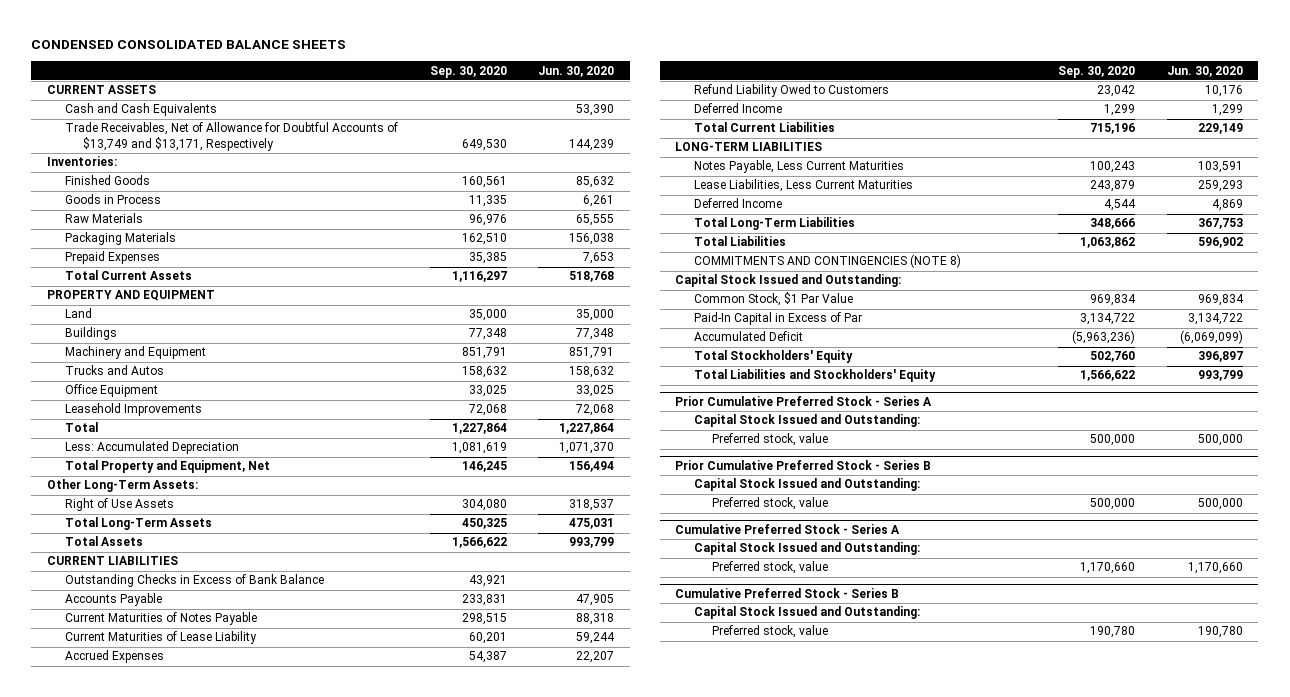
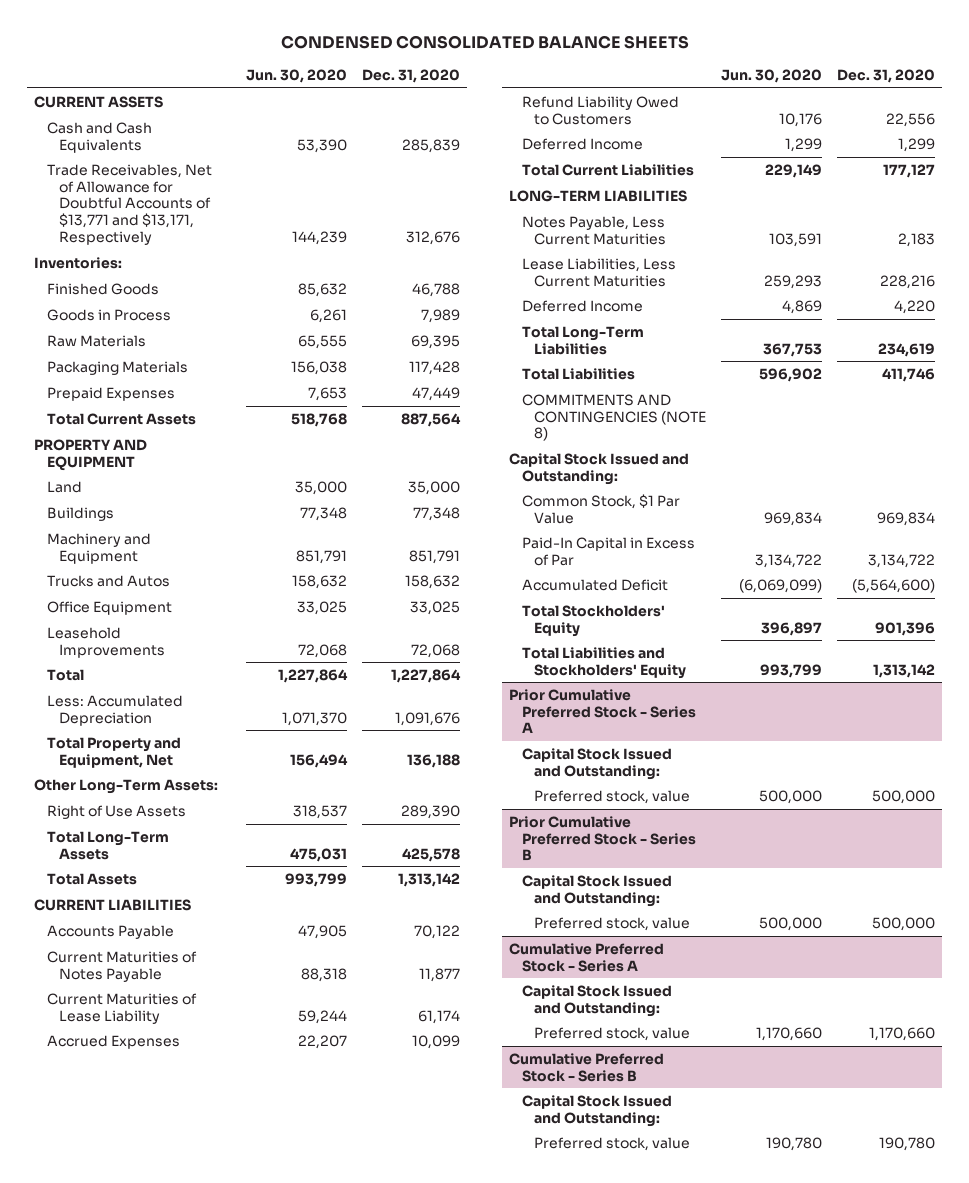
[429,65,507,78] Sep. 30, 2020 -> none
none -> [361,68,460,83] Dec. 31, 2020
[65,122,399,151] Trade Receivables, Net of Allowance for Doubtful Accounts of $13,749 and $13,171, Respectively -> [46,163,212,246] Trade Receivables, Net of Allowance for Doubtful Accounts of $13,771 and $13,171, Respectively
[65,574,325,588] Outstanding Checks in Excess of Bank Balance -> none

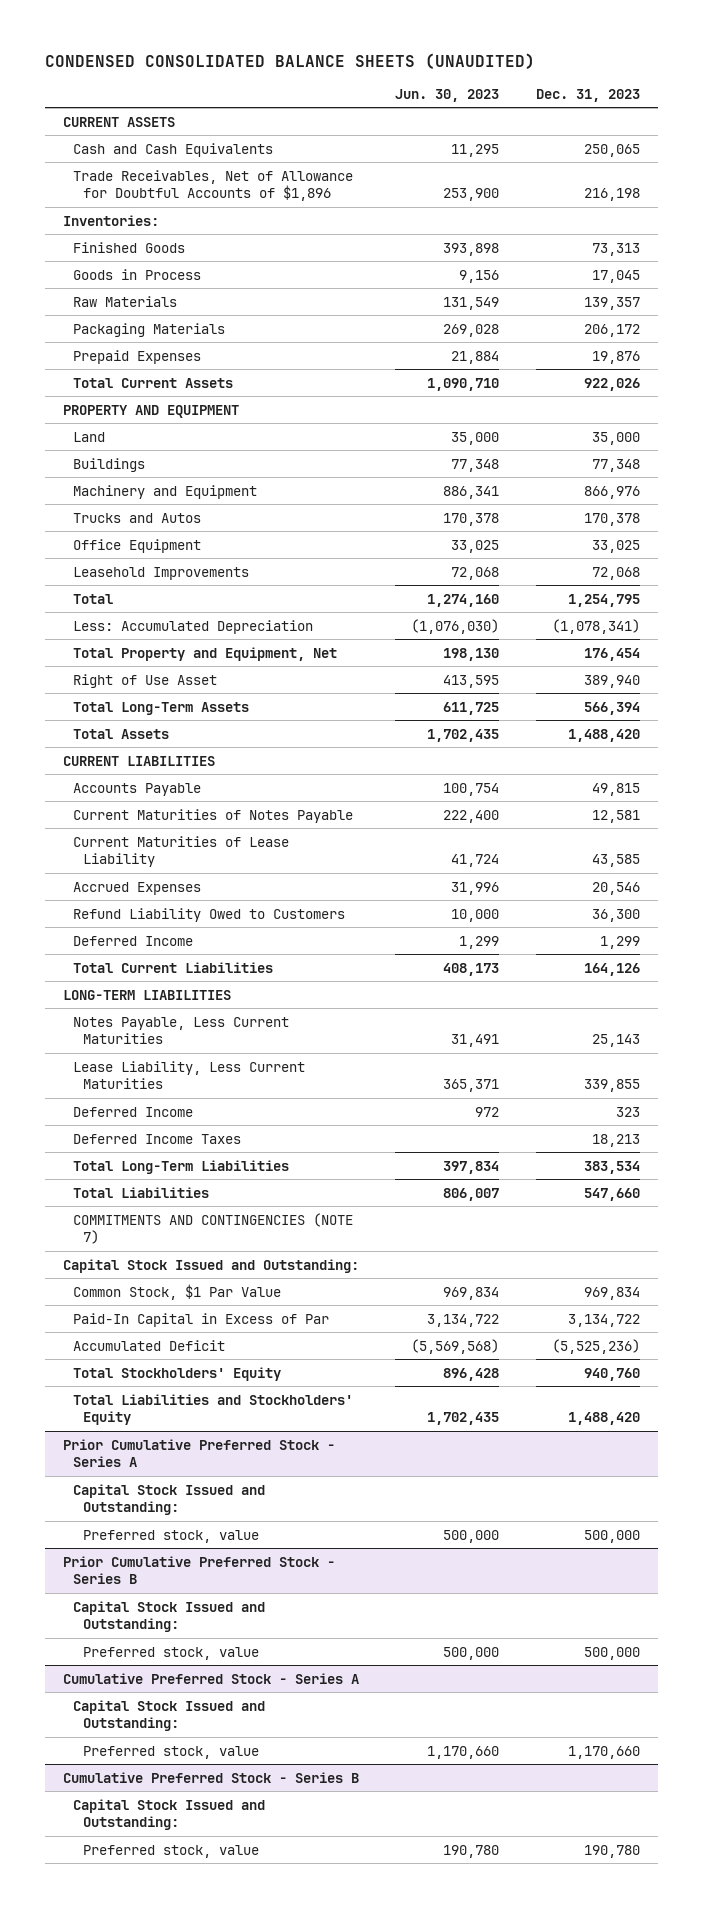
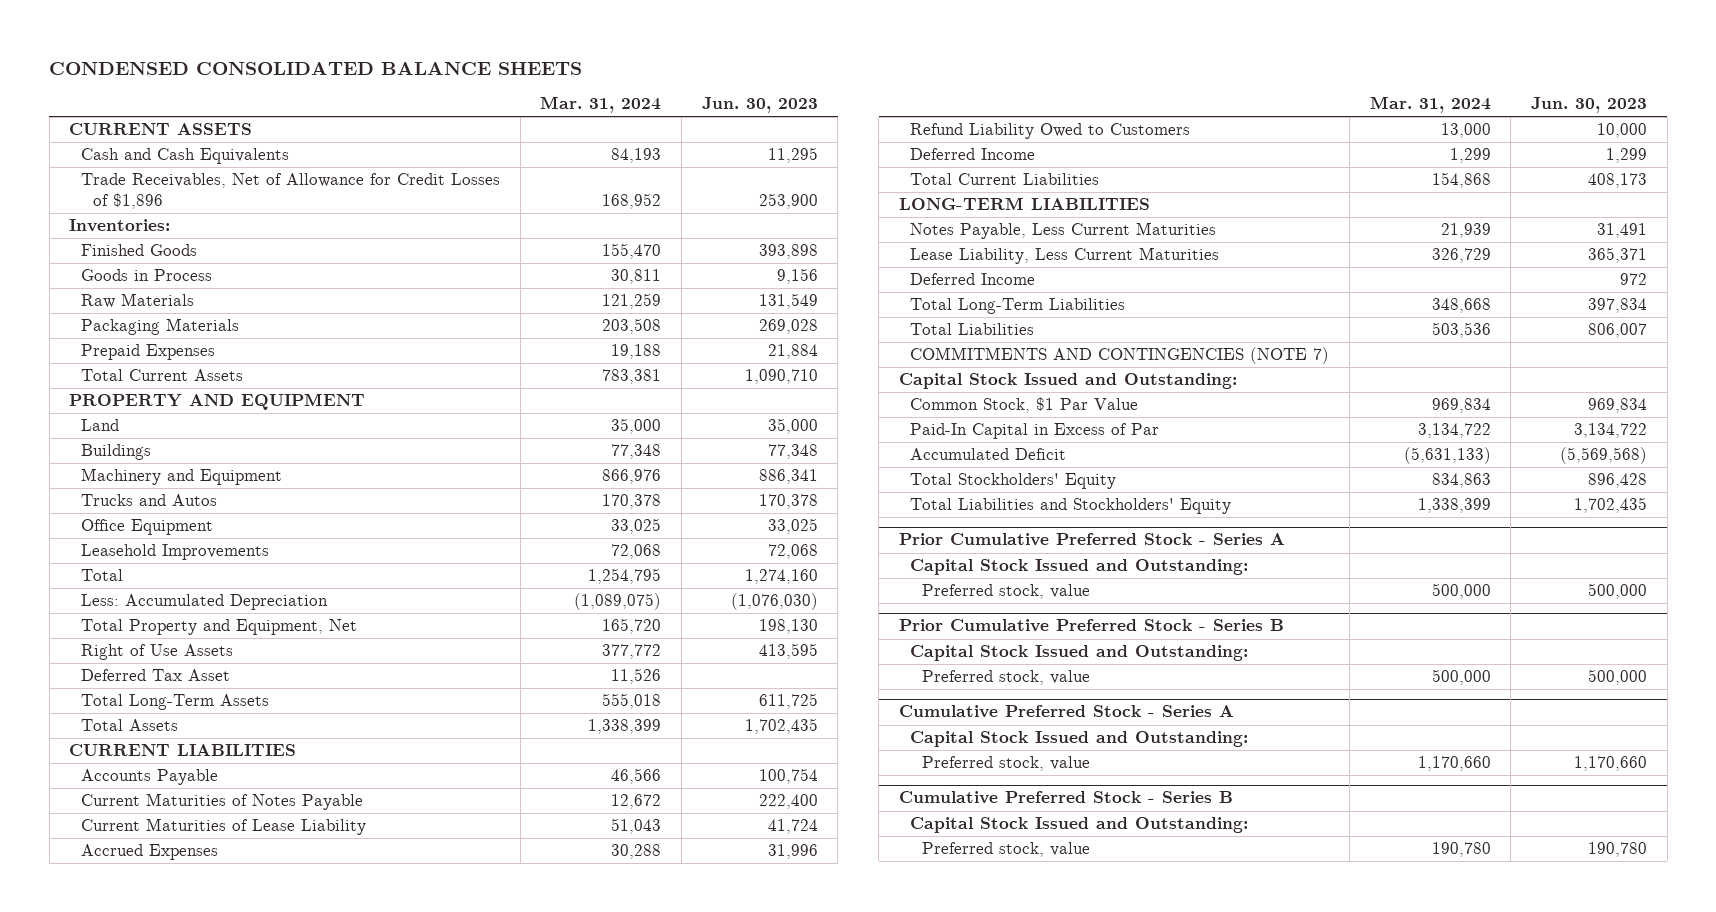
[44,52,535,69] CONDENSED CONSOLIDATED BALANCE SHEETS (UNAUDITED) -> [49,61,583,75] CONDENSED CONSOLIDATED BALANCE SHEETS
[536,89,641,103] Dec. 31, 2023 -> none
none -> [540,96,662,114] Mar. 31, 2024
[73,169,354,202] Trade Receivables, Net of Allowance for Doubtful Accounts of $1,896 -> [81,173,501,209] Trade Receivables, Net of Allowance for Credit Losses of $1,896
[73,673,218,688] Right of Use Asset -> [81,644,234,661] Right of Use Assets
none -> [81,669,231,682] Deferred Tax Asset
[73,1133,242,1144] Deferred Income Taxes -> none

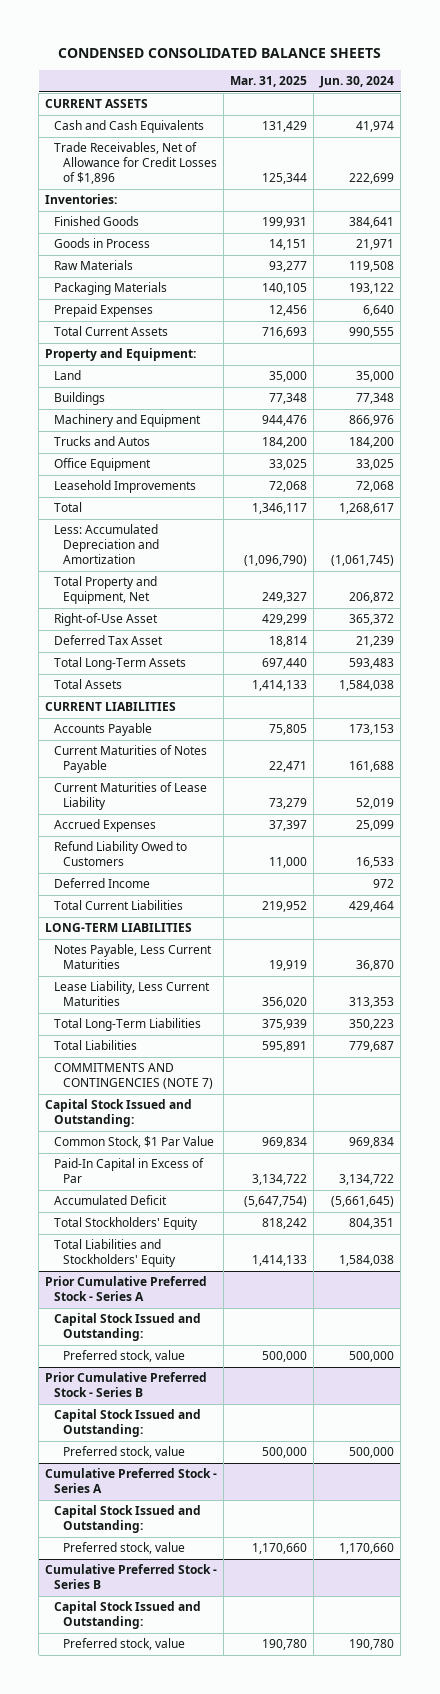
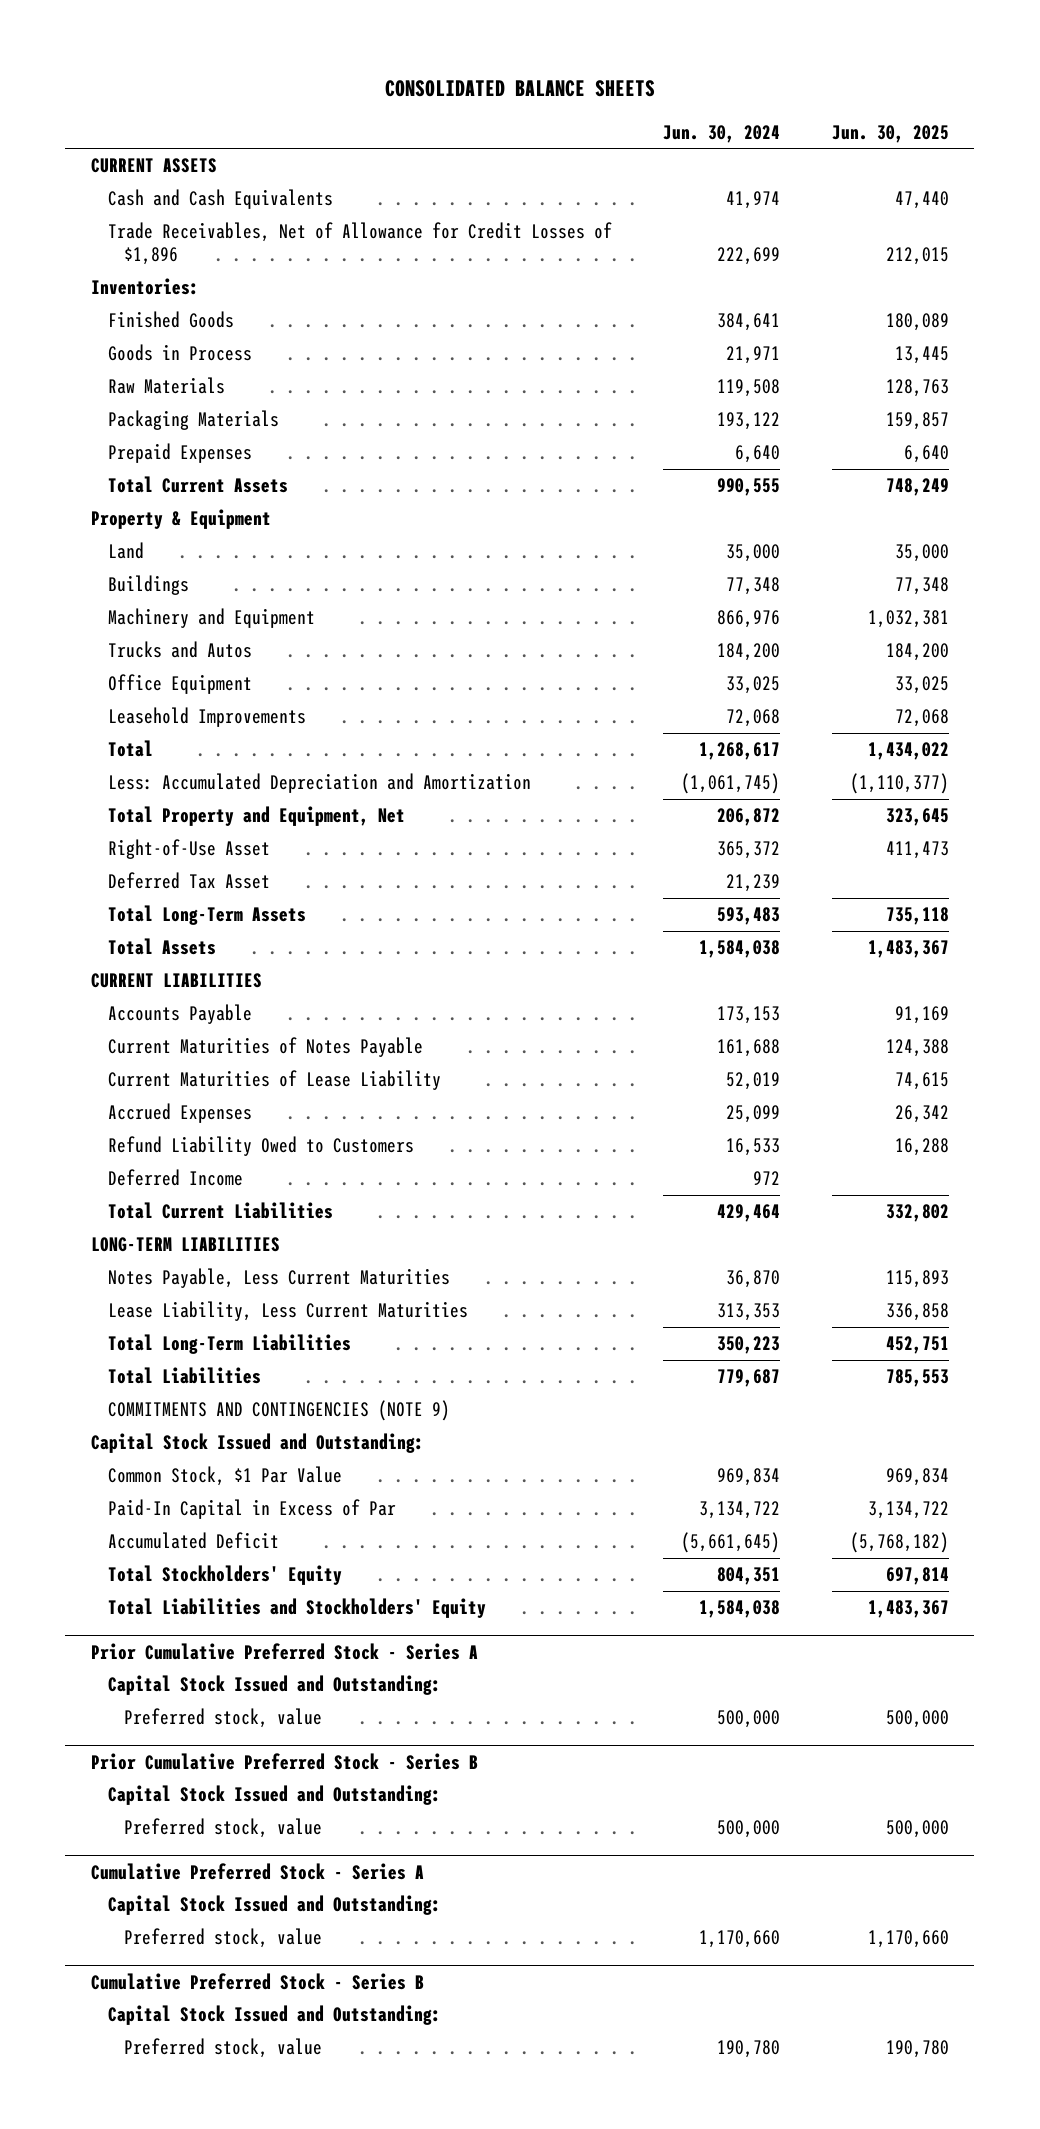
[57,47,381,58] CONDENSED CONSOLIDATED BALANCE SHEETS -> [384,79,655,97] CONSOLIDATED BALANCE SHEETS
[230,76,308,88] Mar. 31, 2025 -> none
none -> [831,124,949,143] Jun. 30, 2025
[45,348,197,362] Property and Equipment: -> [90,509,271,530] Property & Equipment
[54,1063,214,1090] COMMITMENTS AND CONTINGENCIES (NOTE 7) -> [107,1400,450,1422] COMMITMENTS AND CONTINGENCIES (NOTE 9)

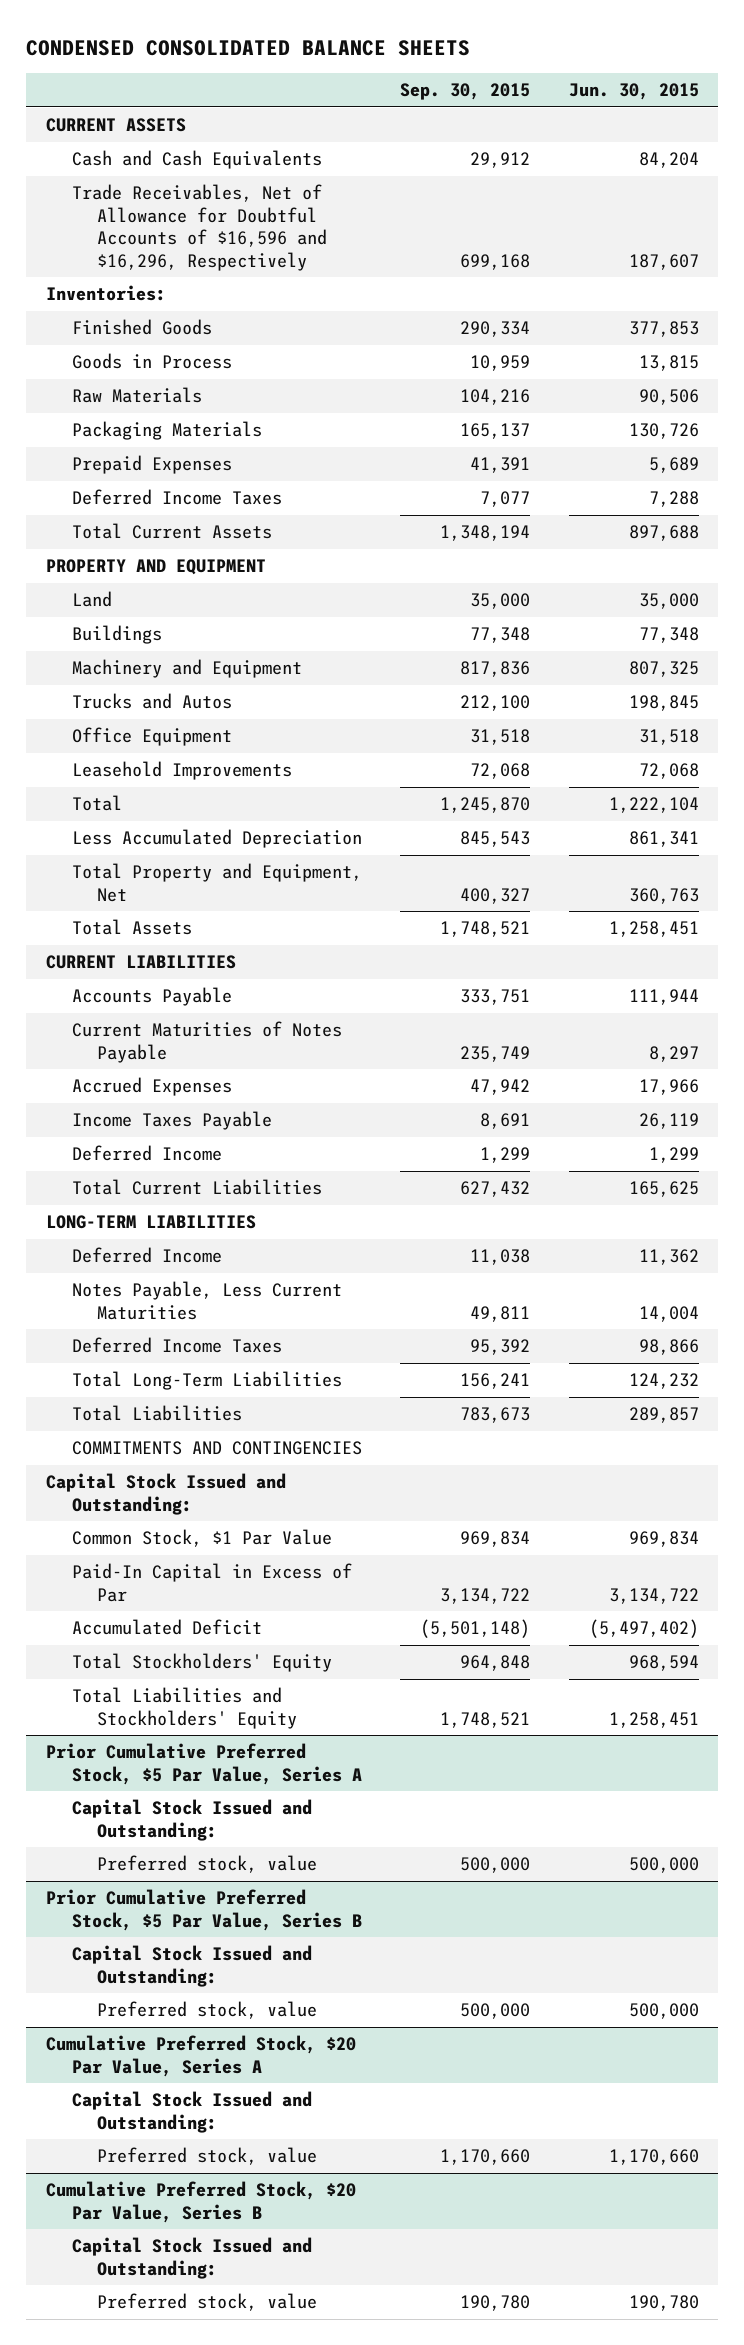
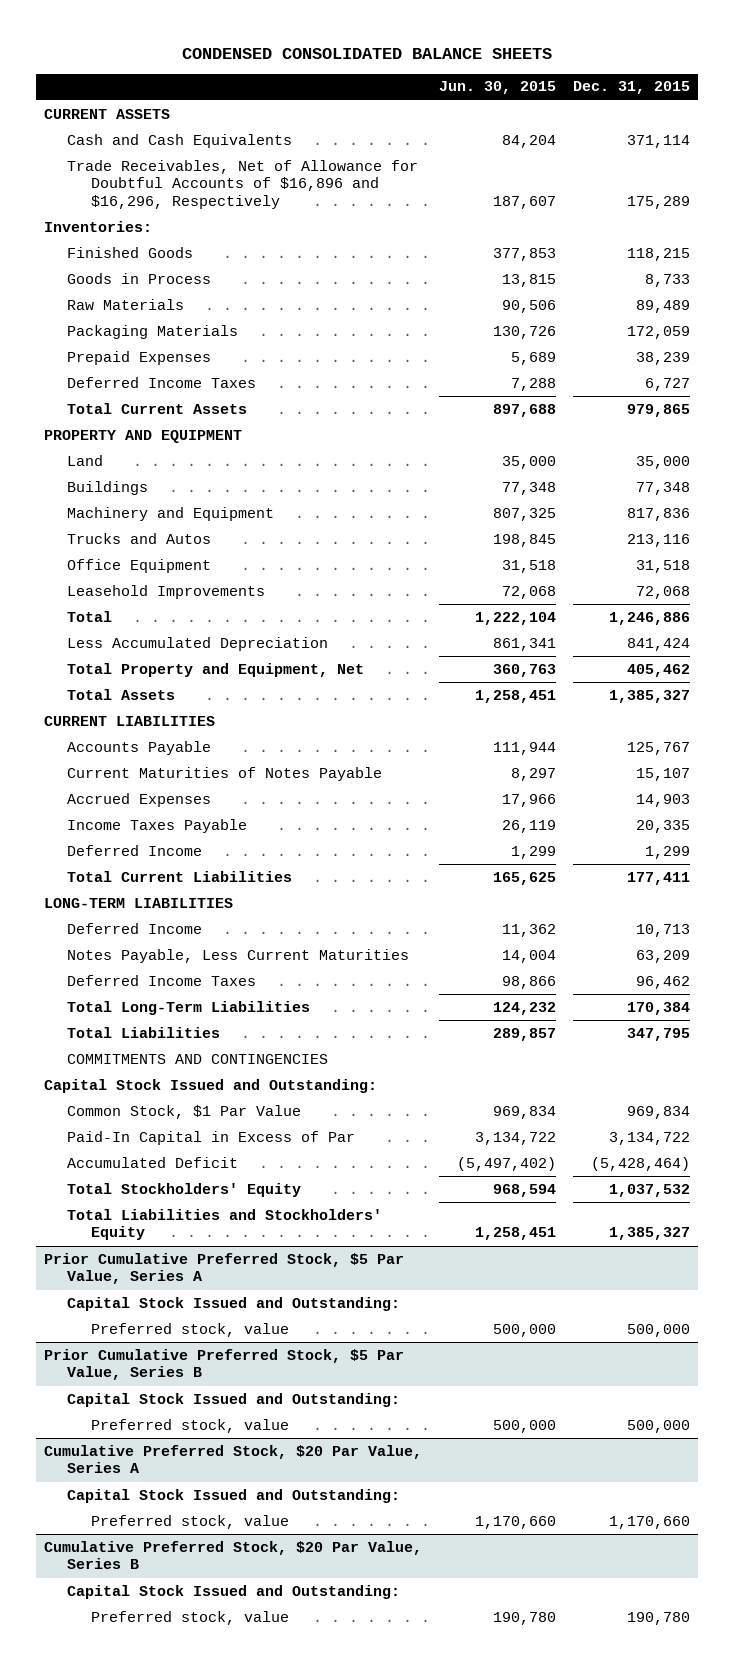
[400,83,531,101] Sep. 30, 2015 -> none
none -> [572,81,690,95] Dec. 31, 2015
[71,184,328,271] Trade Receivables, Net of Allowance for Doubtful Accounts of $16,596 and $16,296, Respectively -> [67,159,419,210] Trade Receivables, Net of Allowance for Doubtful Accounts of $16,896 and $16,296, Respectively

